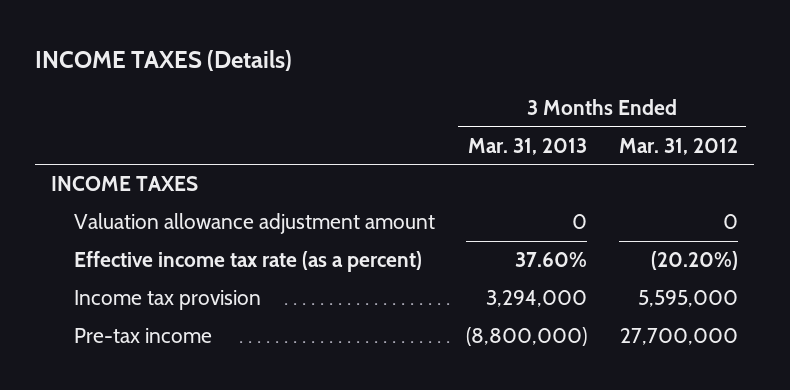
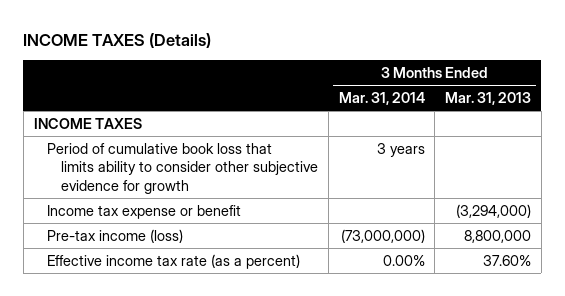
[619,137,739,155] Mar. 31, 2012 -> none
none -> [338,91,425,105] Mar. 31, 2014
[73,213,435,235] Valuation allowance adjustment amount -> none
none -> [47,142,319,194] Period of cumulative book loss that limits ability to consider other subjective evidence for growth
none -> [47,204,242,219] Income tax expense or benefit
none -> [47,228,184,243] Pre-tax income (loss)
[73,290,261,311] Income tax provision -> none
[73,328,212,344] Pre-tax income -> none

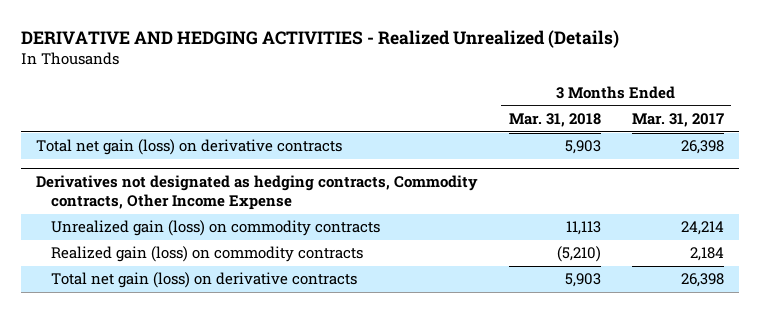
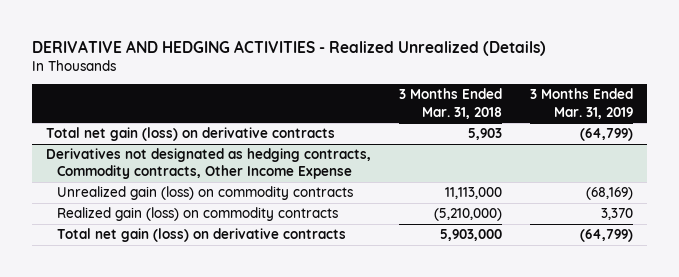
[631,112,724,127] Mar. 31, 2017 -> none
none -> [530,88,634,119] 3 Months Ended Mar. 31, 2019
[565,221,601,236] 11,113 -> [445,187,503,200] 11,113,000
[556,246,601,263] (5,210) -> [434,208,503,222] (5,210,000)
[564,273,601,288] 5,903 -> [440,229,503,242] 5,903,000

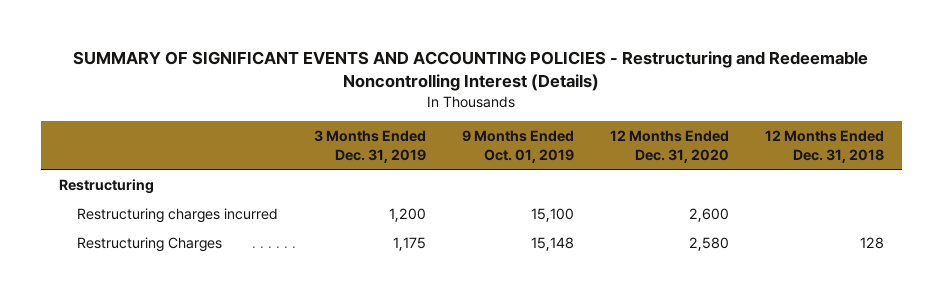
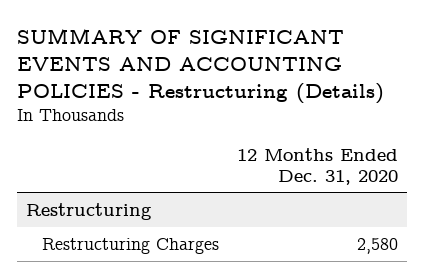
[73,50,869,91] SUMMARY OF SIGNIFICANT EVENTS AND ACCOUNTING POLICIES - Restructuring and Redeemable Noncontrolling Interest (Details) -> [16,27,384,104] SUMMARY OF SIGNIFICANT EVENTS AND ACCOUNTING POLICIES - Restructuring (Details)
[313,130,426,163] 3 Months Ended Dec. 31, 2019 -> none
[461,130,574,163] 9 Months Ended Oct. 01, 2019 -> none
[764,130,884,163] 12 Months Ended Dec. 31, 2018 -> none
[77,207,279,223] Restructuring charges incurred -> none

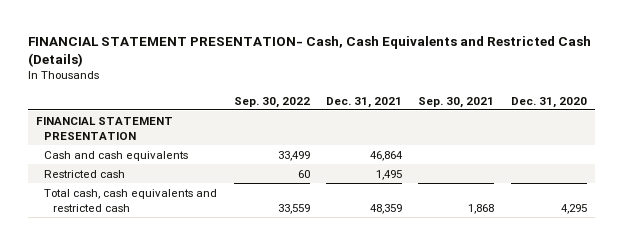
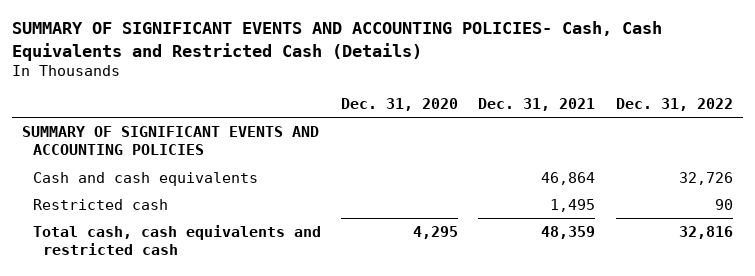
[27,35,591,67] FINANCIAL STATEMENT PRESENTATION- Cash, Cash Equivalents and Restricted Cash (Details) -> [11,21,662,61] SUMMARY OF SIGNIFICANT EVENTS AND ACCOUNTING POLICIES- Cash, Cash Equivalents and Restricted Cash (Details)
[233,96,310,108] Sep. 30, 2022 -> none
[418,96,495,108] Sep. 30, 2021 -> none
none -> [615,98,733,112] Dec. 31, 2022
[35,116,173,140] FINANCIAL STATEMENT PRESENTATION -> [22,125,320,156] SUMMARY OF SIGNIFICANT EVENTS AND ACCOUNTING POLICIES

